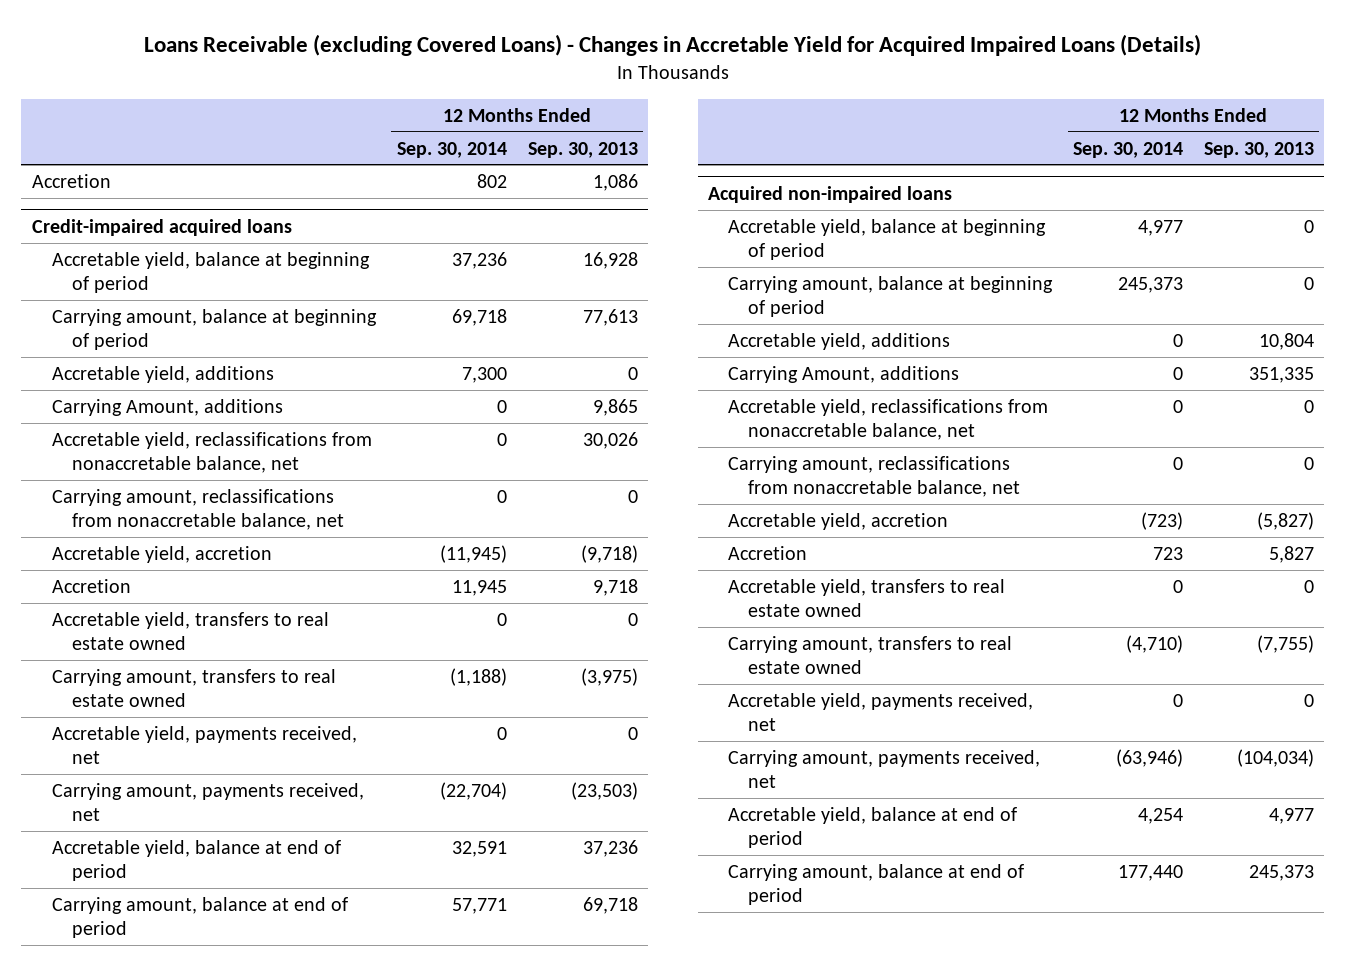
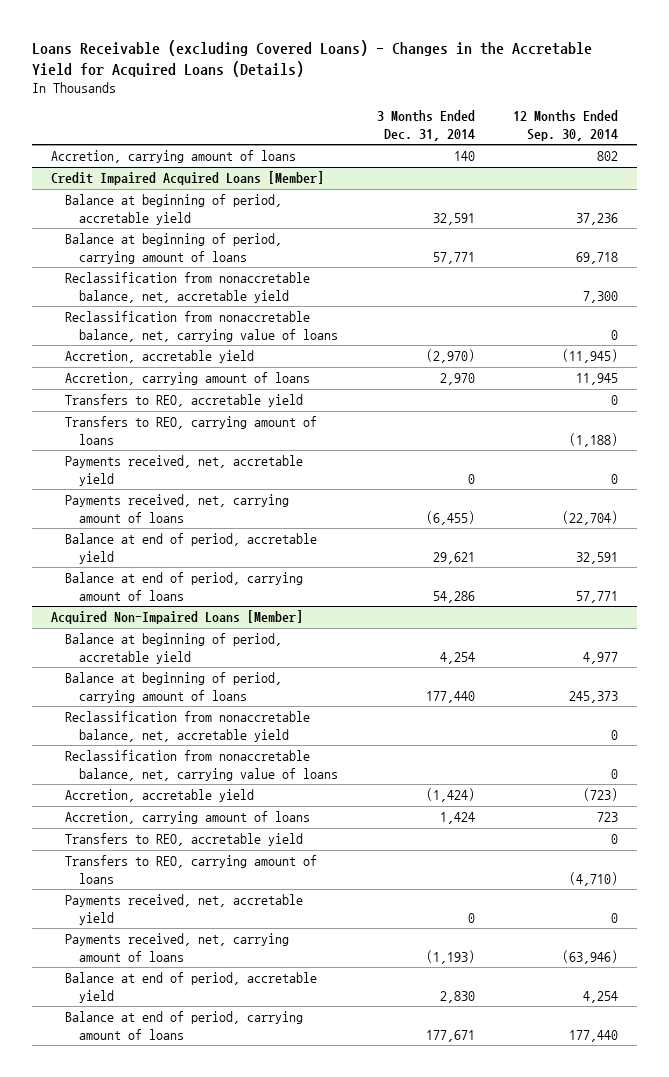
[143,34,1201,57] Loans Receivable (excluding Covered Loans) - Changes in Accretable Yield for Acquired Impaired Loans (Details) -> [32,39,593,77] Loans Receivable (excluding Covered Loans) - Changes in the Accretable Yield for Acquired Loans (Details)
[527,141,638,158] Sep. 30, 2013 -> none
none -> [376,110,475,141] 3 Months Ended Dec. 31, 2014
[51,365,274,383] Accretable yield, additions -> none
[51,398,283,416] Carrying Amount, additions -> none
[728,332,951,350] Accretable yield, additions -> none
[728,365,960,383] Carrying Amount, additions -> none
[31,173,111,188] Accretion -> [51,150,297,164] Accretion, carrying amount of loans
[31,218,292,236] Credit-impaired acquired loans -> [51,171,325,186] Credit Impaired Acquired Loans [Member]
[51,251,370,293] Accretable yield, balance at beginning of period -> [65,194,283,225] Balance at beginning of period, accretable yield
[51,308,377,350] Carrying amount, balance at beginning of period -> [65,233,283,264] Balance at beginning of period, carrying amount of loans
[51,431,372,473] Accretable yield, reclassifications from nonaccretable balance, net -> [65,272,311,303] Reclassification from nonaccretable balance, net, accretable yield
[496,432,507,446] 0 -> [582,290,618,303] 7,300
[51,488,344,530] Carrying amount, reclassifications from nonaccretable balance, net -> [65,311,339,342] Reclassification from nonaccretable balance, net, carrying value of loans
[51,545,272,563] Accretable yield, accretion -> [65,350,255,364] Accretion, accretable yield
[51,578,131,593] Accretion -> [65,372,311,386] Accretion, carrying amount of loans
[51,611,329,650] Accretable yield, transfers to real estate owned -> [65,394,304,408] Transfers to REO, accretable yield
[51,668,336,707] Carrying amount, transfers to real estate owned -> [65,416,318,445] Transfers to REO, carrying amount of loans
[51,725,357,764] Accretable yield, payments received, net -> [65,455,304,486] Payments received, net, accretable yield
[51,782,364,821] Carrying amount, payments received, net -> [65,494,290,523] Payments received, net, carrying amount of loans
[51,839,341,881] Accretable yield, balance at end of period -> [65,533,318,564] Balance at end of period, accretable yield
[51,896,348,938] Carrying amount, balance at end of period -> [65,572,304,601] Balance at end of period, carrying amount of loans
[708,185,953,203] Acquired non-impaired loans -> [51,610,304,625] Acquired Non-Impaired Loans [Member]
[728,218,1047,260] Accretable yield, balance at beginning of period -> [65,633,283,664] Balance at beginning of period, accretable yield
[728,275,1054,317] Carrying amount, balance at beginning of period -> [65,672,283,703] Balance at beginning of period, carrying amount of loans
[728,398,1049,440] Accretable yield, reclassifications from nonaccretable balance, net -> [65,711,311,742] Reclassification from nonaccretable balance, net, accretable yield
[728,455,1021,497] Carrying amount, reclassifications from nonaccretable balance, net -> [65,750,339,781] Reclassification from nonaccretable balance, net, carrying value of loans
[728,512,949,530] Accretable yield, accretion -> [65,789,255,803] Accretion, accretable yield
[728,545,808,560] Accretion -> [65,811,311,825] Accretion, carrying amount of loans
[728,578,1006,617] Accretable yield, transfers to real estate owned -> [65,833,304,847] Transfers to REO, accretable yield
[728,635,1013,674] Carrying amount, transfers to real estate owned -> [65,855,318,884] Transfers to REO, carrying amount of loans
[728,692,1034,731] Accretable yield, payments received, net -> [65,894,304,925] Payments received, net, accretable yield
[728,749,1041,788] Carrying amount, payments received, net -> [65,933,290,962] Payments received, net, carrying amount of loans
[728,806,1018,848] Accretable yield, balance at end of period -> [65,972,318,1003] Balance at end of period, accretable yield
[728,863,1025,905] Carrying amount, balance at end of period -> [65,1011,304,1040] Balance at end of period, carrying amount of loans

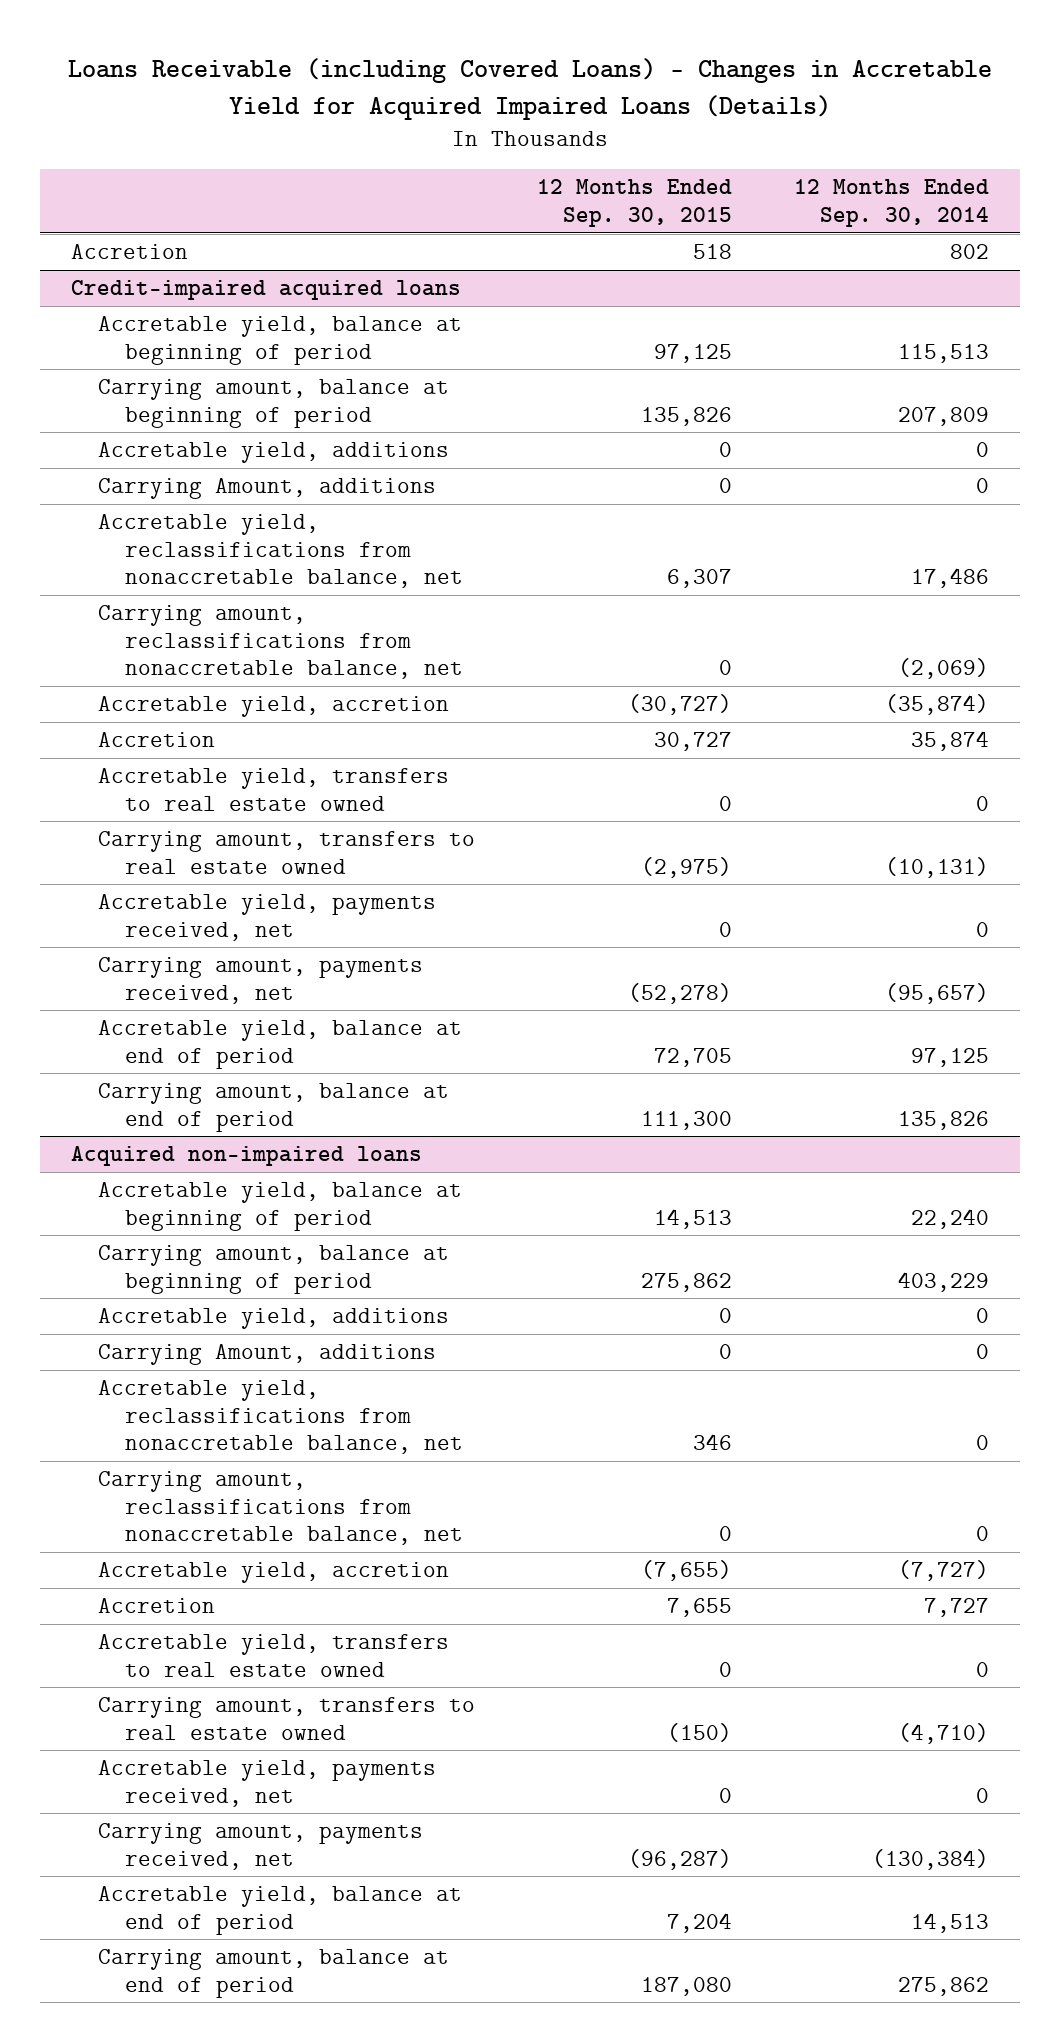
[32,39,593,77] Loans Receivable (excluding Covered Loans) - Changes in the Accretable Yield for Acquired Loans (Details) -> [68,58,993,120] Loans Receivable (including Covered Loans) - Changes in Accretable Yield for Acquired Impaired Loans (Details)
[376,110,475,141] 3 Months Ended Dec. 31, 2014 -> none
none -> [536,179,732,228] 12 Months Ended Sep. 30, 2015
[51,150,297,164] Accretion, carrying amount of loans -> [71,244,189,260] Accretion
[51,171,325,186] Credit Impaired Acquired Loans [Member] -> [71,280,462,301] Credit-impaired acquired loans
[65,194,283,225] Balance at beginning of period, accretable yield -> [98,316,463,365] Accretable yield, balance at beginning of period
[575,212,618,225] 37,236 -> [897,343,989,363] 115,513
[65,233,283,264] Balance at beginning of period, carrying amount of loans -> [98,379,450,428] Carrying amount, balance at beginning of period
[575,251,618,264] 69,718 -> [897,406,989,426] 207,809
none -> [98,442,450,464] Accretable yield, additions
none -> [98,478,437,500] Carrying Amount, additions
[65,272,311,303] Reclassification from nonaccretable balance, net, accretable yield -> [98,514,463,589] Accretable yield, reclassifications from nonaccretable balance, net
[582,290,618,303] 7,300 -> [910,568,989,589] 17,486
[65,311,339,342] Reclassification from nonaccretable balance, net, carrying value of loans -> [98,605,463,680] Carrying amount, reclassifications from nonaccretable balance, net
[610,329,618,340] 0 -> [897,658,989,680] (2,069)
[65,350,255,364] Accretion, accretable yield -> [98,696,450,718] Accretable yield, accretion
[561,349,618,364] (11,945) -> [884,694,989,716] (35,874)
[65,372,311,386] Accretion, carrying amount of loans -> [98,732,216,748] Accretion
[575,373,618,386] 11,945 -> [910,731,989,752] 35,874
[65,394,304,408] Transfers to REO, accretable yield -> [98,768,450,811] Accretable yield, transfers to real estate owned
[65,416,318,445] Transfers to REO, carrying amount of loans -> [98,831,476,874] Carrying amount, transfers to real estate owned
[568,432,618,447] (1,188) -> [884,856,989,878] (10,131)
[65,455,304,486] Payments received, net, accretable yield -> [98,894,437,941] Accretable yield, payments received, net
[65,494,290,523] Payments received, net, carrying amount of loans -> [98,957,424,1004] Carrying amount, payments received, net
[561,510,618,525] (22,704) -> [884,982,989,1004] (95,657)
[65,533,318,564] Balance at end of period, accretable yield -> [98,1020,463,1069] Accretable yield, balance at end of period
[575,551,618,564] 32,591 -> [910,1047,989,1067] 97,125
[65,572,304,601] Balance at end of period, carrying amount of loans -> [98,1083,450,1132] Carrying amount, balance at end of period
[575,590,618,603] 57,771 -> [897,1110,989,1130] 135,826
[51,610,304,625] Acquired Non-Impaired Loans [Member] -> [71,1146,423,1167] Acquired non-impaired loans
[65,633,283,664] Balance at beginning of period, accretable yield -> [98,1182,463,1231] Accretable yield, balance at beginning of period
[582,651,618,664] 4,977 -> [910,1208,989,1229] 22,240
[65,672,283,703] Balance at beginning of period, carrying amount of loans -> [98,1245,450,1294] Carrying amount, balance at beginning of period
[568,690,618,703] 245,373 -> [897,1271,989,1292] 403,229
none -> [98,1308,450,1330] Accretable yield, additions
none -> [98,1344,437,1366] Carrying Amount, additions
[65,711,311,742] Reclassification from nonaccretable balance, net, accretable yield -> [98,1380,463,1455] Accretable yield, reclassifications from nonaccretable balance, net
[65,750,339,781] Reclassification from nonaccretable balance, net, carrying value of loans -> [98,1471,463,1546] Carrying amount, reclassifications from nonaccretable balance, net
[65,789,255,803] Accretion, accretable yield -> [98,1562,450,1584] Accretable yield, accretion
[582,788,618,802] (723) -> [897,1560,989,1582] (7,727)
[65,811,311,825] Accretion, carrying amount of loans -> [98,1598,216,1614] Accretion
[596,812,618,823] 723 -> [923,1598,989,1618] 7,727
[65,833,304,847] Transfers to REO, accretable yield -> [98,1634,450,1677] Accretable yield, transfers to real estate owned
[65,855,318,884] Transfers to REO, carrying amount of loans -> [98,1697,476,1740] Carrying amount, transfers to real estate owned
[65,894,304,925] Payments received, net, accretable yield -> [98,1760,437,1807] Accretable yield, payments received, net
[65,933,290,962] Payments received, net, carrying amount of loans -> [98,1823,424,1870] Carrying amount, payments received, net
[561,949,618,964] (63,946) -> [871,1848,989,1870] (130,384)
[65,972,318,1003] Balance at end of period, accretable yield -> [98,1886,463,1935] Accretable yield, balance at end of period
[582,990,618,1003] 4,254 -> [910,1912,989,1933] 14,513
[65,1011,304,1040] Balance at end of period, carrying amount of loans -> [98,1949,450,1998] Carrying amount, balance at end of period
[568,1029,618,1042] 177,440 -> [897,1976,989,1996] 275,862

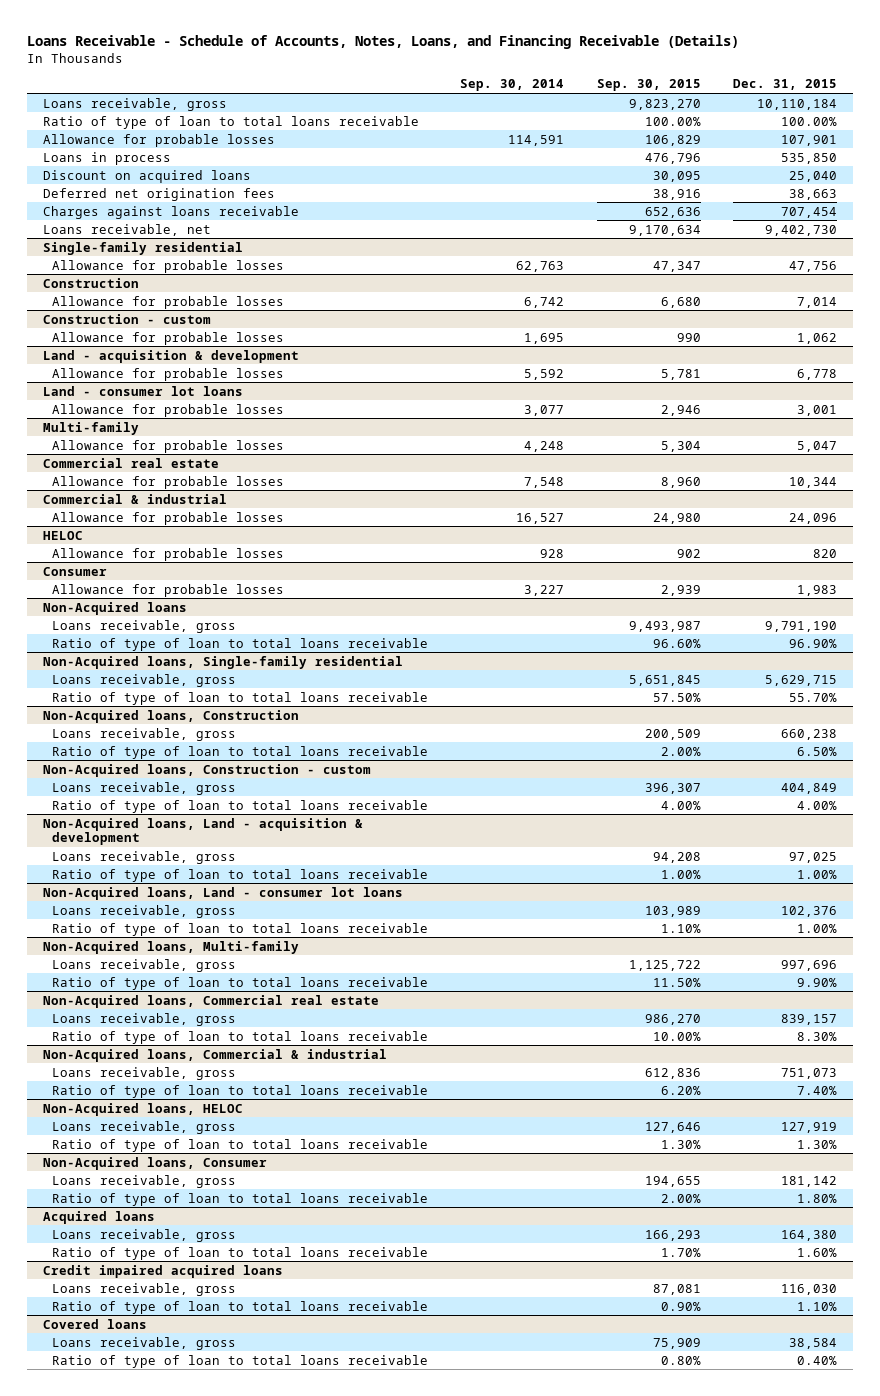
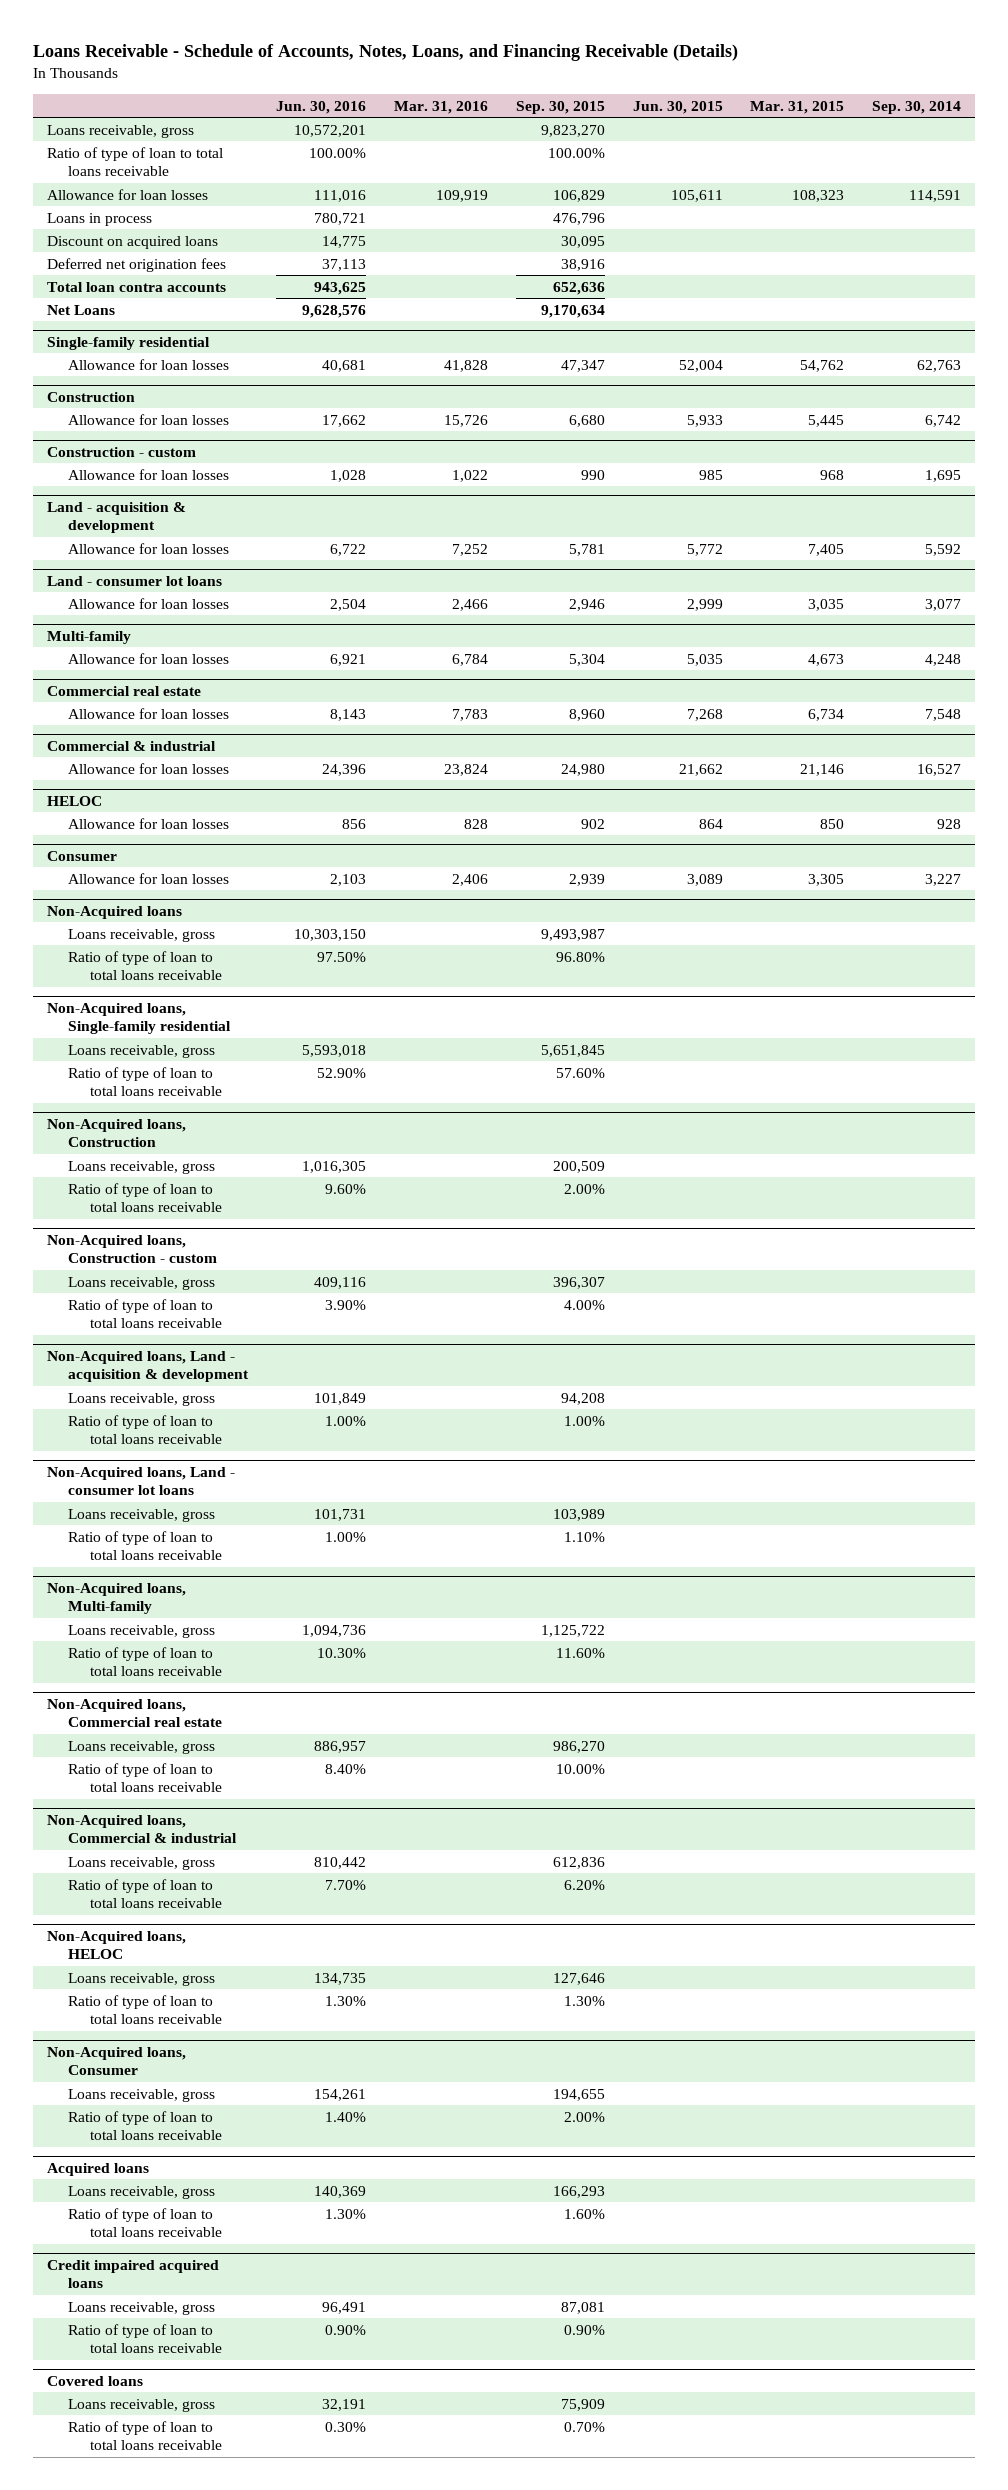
[733,79,838,91] Dec. 31, 2015 -> none
none -> [276,100,367,114] Jun. 30, 2016
none -> [393,100,488,114] Mar. 31, 2016
none -> [632,100,723,114] Jun. 30, 2015
none -> [750,100,845,114] Mar. 31, 2015
[43,133,276,147] Allowance for probable losses -> [46,188,208,200] Allowance for loan losses
[43,205,300,219] Charges against loans receivable -> [46,281,226,292] Total loan contra accounts
[43,223,212,236] Loans receivable, net -> [46,304,115,315] Net Loans
[51,259,284,273] Allowance for probable losses -> [68,358,230,370] Allowance for loan losses
[51,295,284,309] Allowance for probable losses -> [68,413,230,425] Allowance for loan losses
[51,331,284,345] Allowance for probable losses -> [68,468,230,480] Allowance for loan losses
[51,367,284,381] Allowance for probable losses -> [68,542,230,554] Allowance for loan losses
[51,403,284,417] Allowance for probable losses -> [68,597,230,609] Allowance for loan losses
[51,439,284,453] Allowance for probable losses -> [68,652,230,664] Allowance for loan losses
[51,475,284,489] Allowance for probable losses -> [68,707,230,719] Allowance for loan losses
[51,511,284,525] Allowance for probable losses -> [68,762,230,774] Allowance for loan losses
[51,547,284,561] Allowance for probable losses -> [68,817,230,829] Allowance for loan losses
[51,583,284,597] Allowance for probable losses -> [68,872,230,884] Allowance for loan losses
[652,638,701,648] 96.60% -> [555,951,605,962] 96.80%
[652,692,701,702] 57.50% -> [555,1067,605,1078] 57.60%
[652,977,701,987] 11.50% -> [555,1647,605,1658] 11.60%
[660,1247,701,1257] 1.70% -> [563,2208,605,2219] 1.60%
[660,1355,701,1365] 0.80% -> [563,2421,605,2432] 0.70%

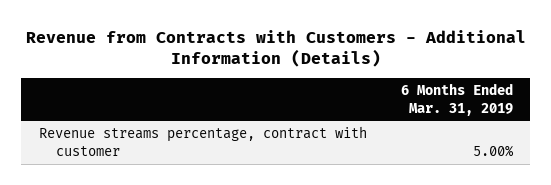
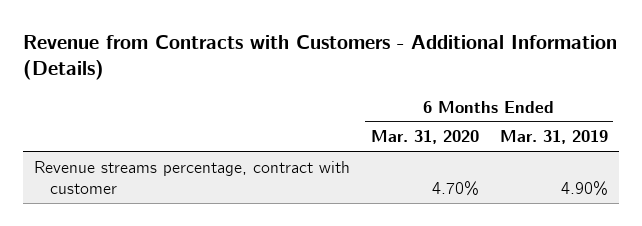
none -> [370,130,479,145] Mar. 31, 2020
[472,144,514,157] 5.00% -> [560,181,608,197] 4.90%

